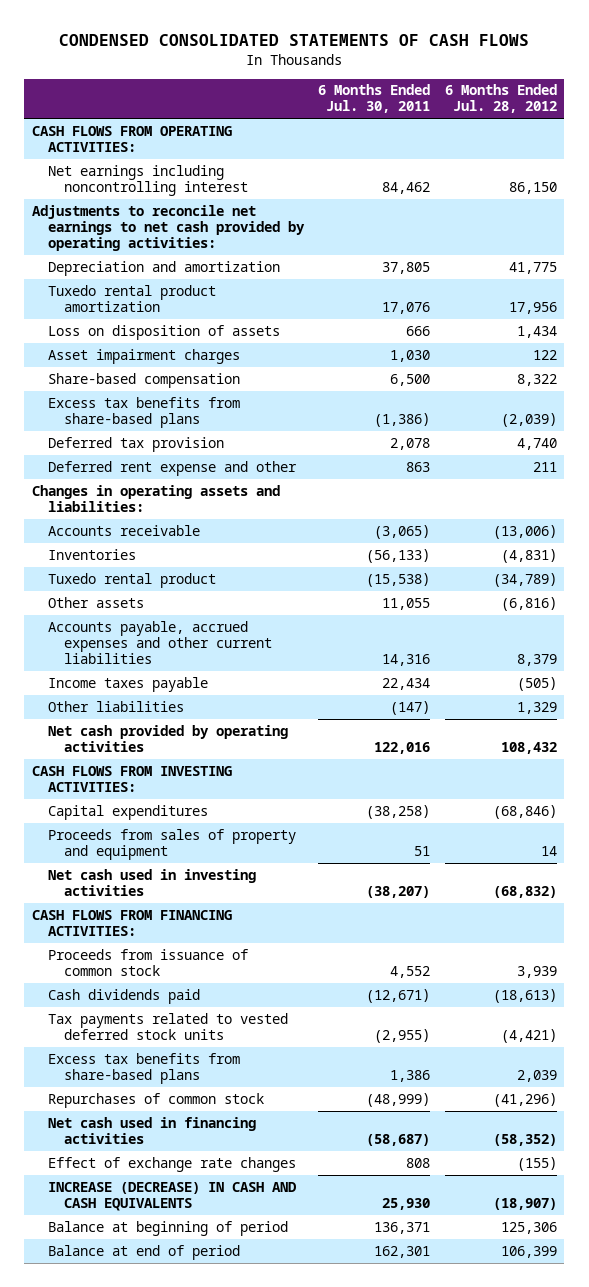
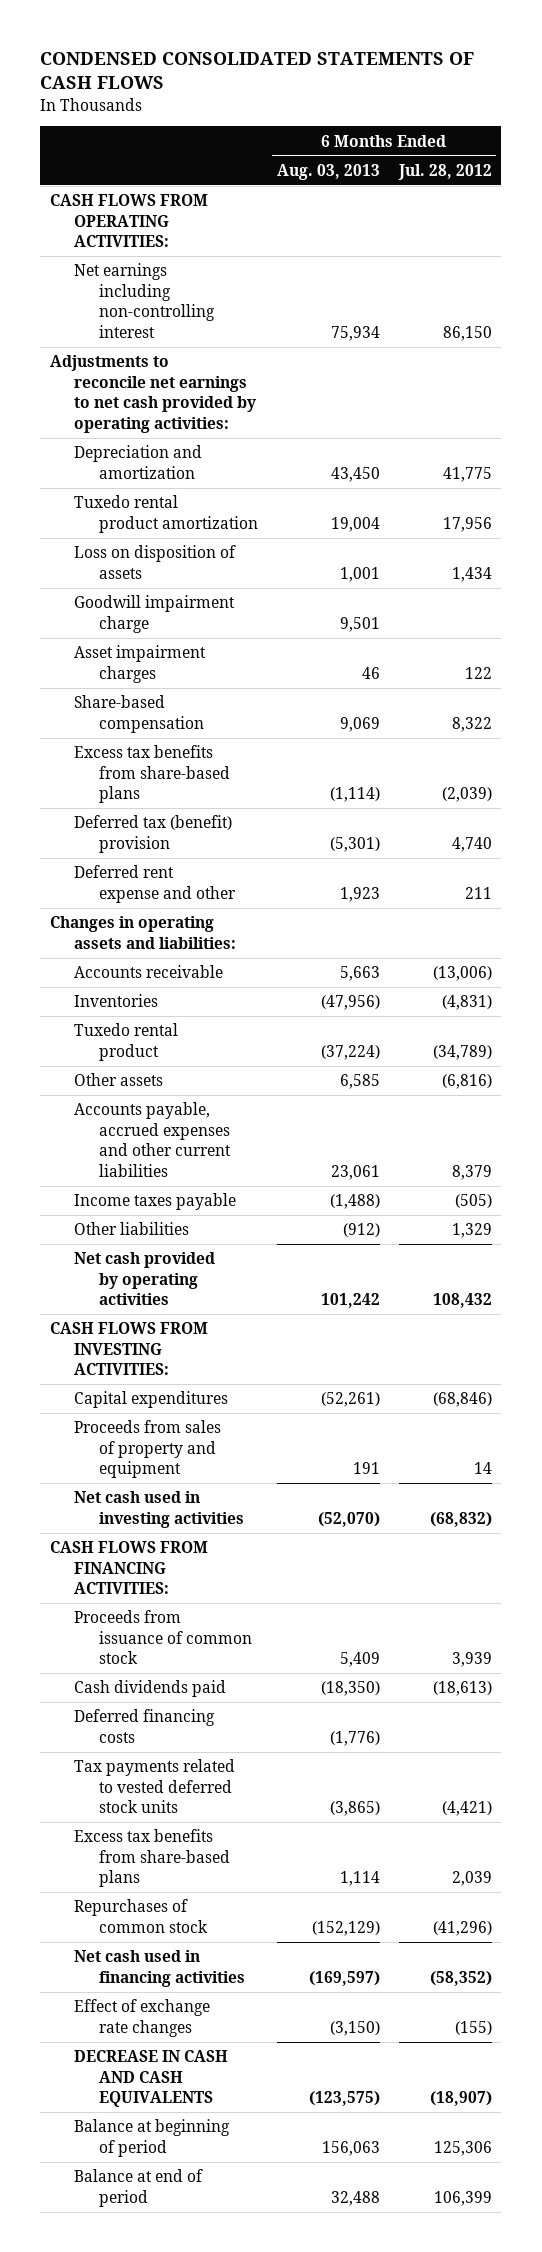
[318,84,431,114] 6 Months Ended Jul. 30, 2011 -> none
none -> [276,163,380,180] Aug. 03, 2013
[47,164,248,196] Net earnings including noncontrolling interest -> [74,263,215,338] Net earnings including non-controlling interest
none -> [74,595,236,633] Goodwill impairment charge
[47,436,224,452] Deferred tax provision -> [74,815,233,853] Deferred tax (benefit) provision
none -> [74,1709,216,1743] Deferred financing costs
[47,1181,296,1211] INCREASE (DECREASE) IN CASH AND CASH EQUIVALENTS -> [74,2050,229,2108] DECREASE IN CASH AND CASH EQUIVALENTS

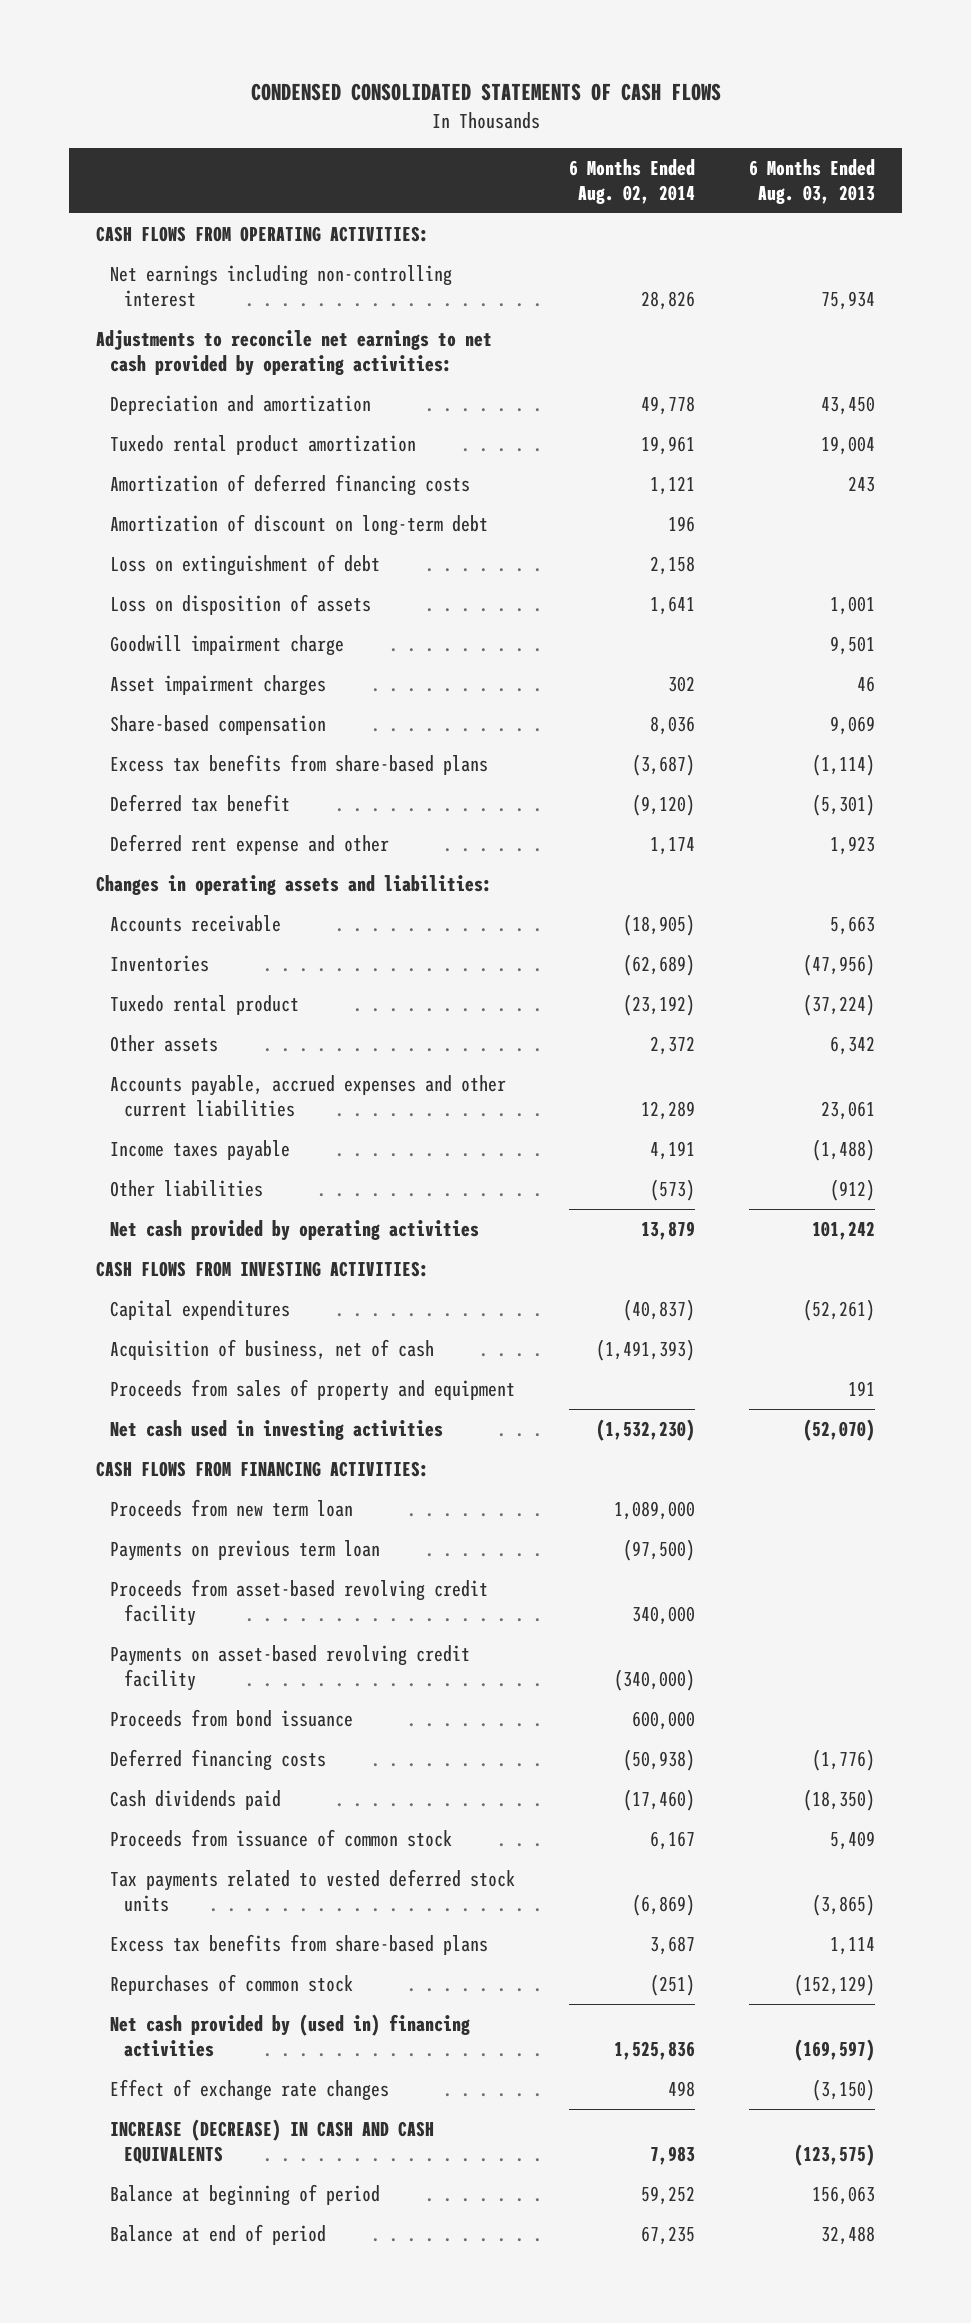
[397,163,492,180] Jul. 28, 2012 -> none
none -> [569,158,696,204] 6 Months Ended Aug. 02, 2014
none -> [110,474,471,497] Amortization of deferred financing costs
none -> [110,514,489,537] Amortization of discount on long-term debt
none -> [110,554,381,577] Loss on extinguishment of debt
[74,815,233,853] Deferred tax (benefit) provision -> [110,794,291,813] Deferred tax benefit
[339,1074,380,1090] 6,585 -> [830,1036,876,1056] 6,342
none -> [110,1339,435,1361] Acquisition of business, net of cash
none -> [110,1499,354,1518] Proceeds from new term loan
none -> [110,1540,381,1562] Payments on previous term loan
none -> [110,1579,489,1626] Proceeds from asset-based revolving credit facility
none -> [110,1645,471,1691] Payments on asset-based revolving credit facility
none -> [110,1709,354,1728] Proceeds from bond issuance
[74,1680,227,1698] Cash dividends paid -> [110,1790,282,1811] Cash dividends paid
[74,1610,252,1665] Proceeds from issuance of common stock -> [110,1829,453,1848] Proceeds from issuance of common stock
[74,1950,245,1987] Net cash used in financing activities -> [110,2014,471,2057] Net cash provided by (used in) financing activities
[74,2050,229,2108] DECREASE IN CASH AND CASH EQUIVALENTS -> [110,2119,435,2164] INCREASE (DECREASE) IN CASH AND CASH EQUIVALENTS

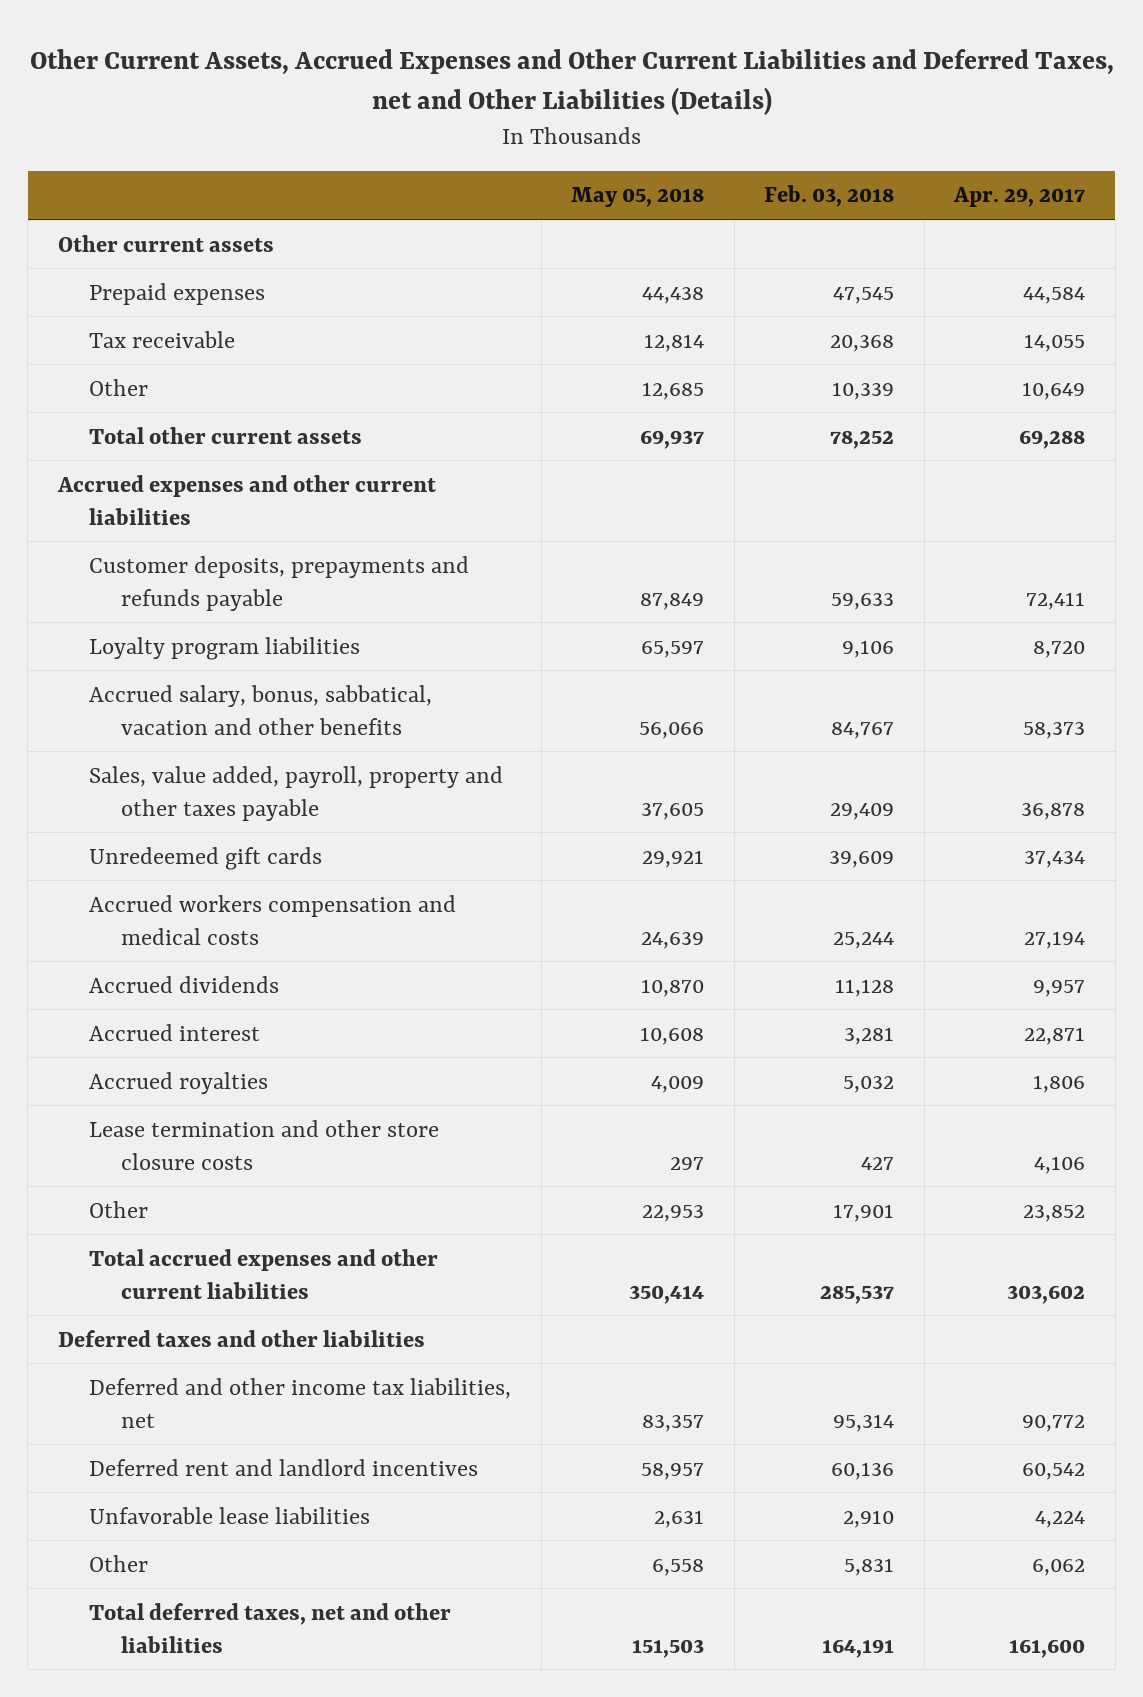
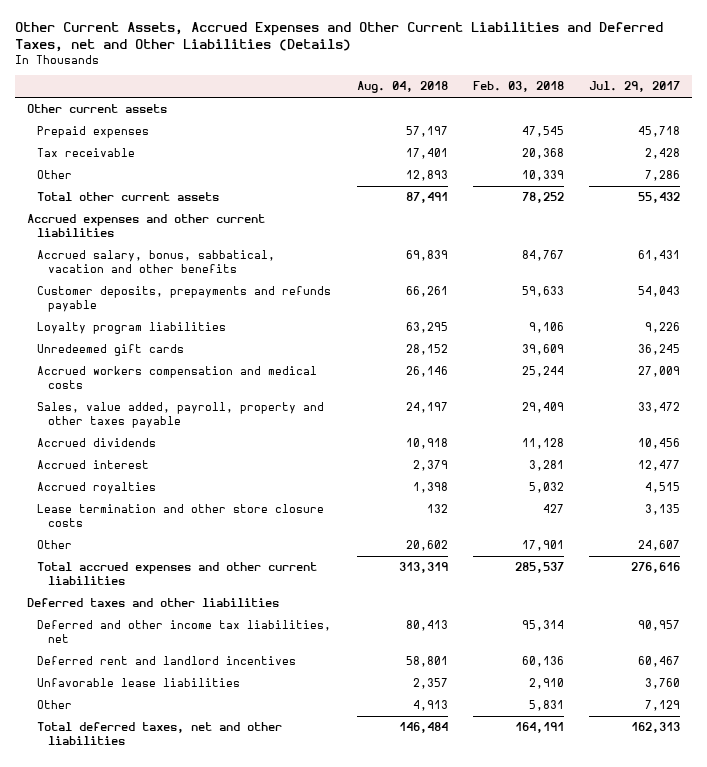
[571,187,705,208] May 05, 2018 -> none
[953,187,1086,208] Apr. 29, 2017 -> none
none -> [356,81,448,94] Aug. 04, 2018
none -> [588,81,680,93] Jul. 29, 2017
[89,684,433,735] Accrued salary, bonus, sabbatical, vacation and other benefits -> [37,250,276,273] Accrued salary, bonus, sabbatical, vacation and other benefits
[89,765,504,821] Sales, value added, payroll, property and other taxes payable -> [37,402,325,428] Sales, value added, payroll, property and other taxes payable

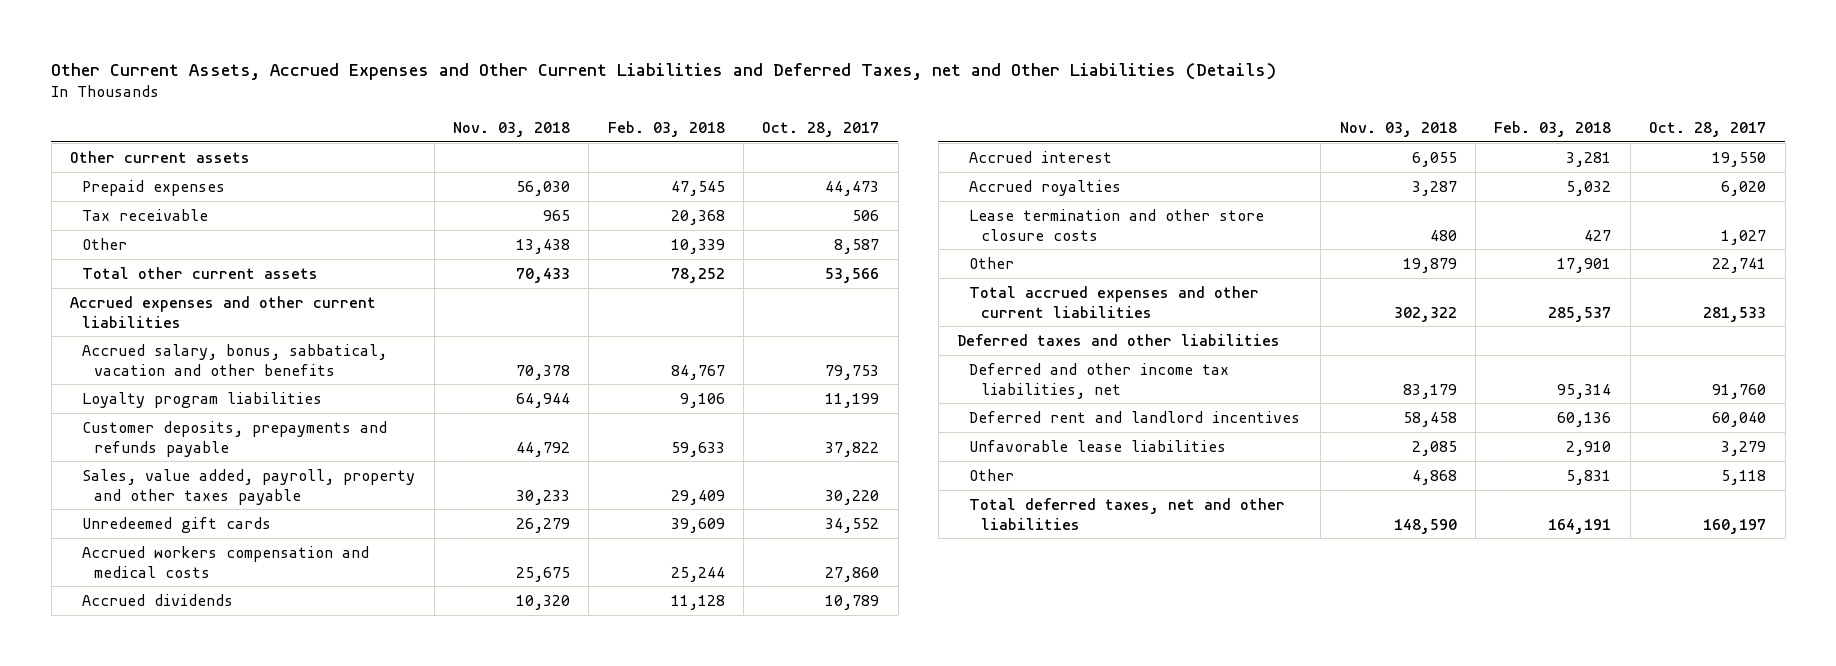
[356,81,448,94] Aug. 04, 2018 -> none
[588,81,680,93] Jul. 29, 2017 -> none
none -> [452,121,570,137] Nov. 03, 2018
none -> [762,121,880,137] Oct. 28, 2017
[37,286,332,312] Customer deposits, prepayments and refunds payable -> [82,420,388,457] Customer deposits, prepayments and refunds payable
[37,402,325,428] Sales, value added, payroll, property and other taxes payable -> [82,468,416,505] Sales, value added, payroll, property and other taxes payable

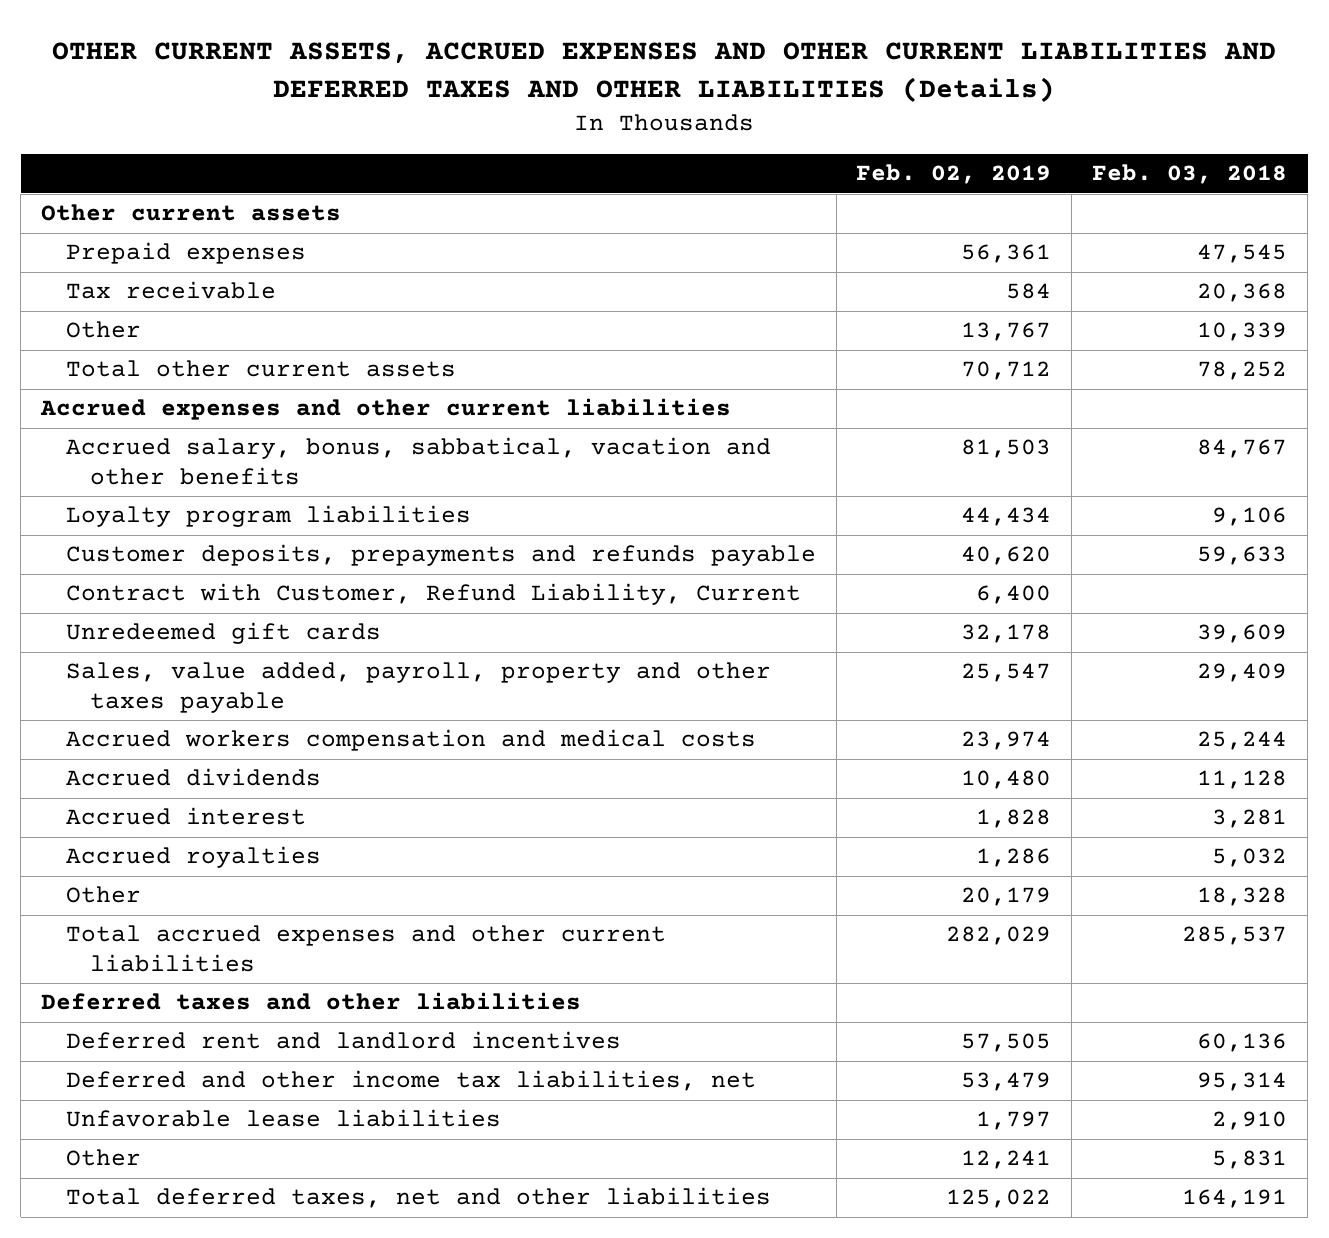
[51,62,1277,80] Other Current Assets, Accrued Expenses and Other Current Liabilities and Deferred Taxes, net and Other Liabilities (Details) -> [52,41,1277,102] OTHER CURRENT ASSETS, ACCRUED EXPENSES AND OTHER CURRENT LIABILITIES AND DEFERRED TAXES AND OTHER LIABILITIES (Details)
[452,121,570,137] Nov. 03, 2018 -> none
[762,121,880,137] Oct. 28, 2017 -> none
none -> [856,164,1052,185] Feb. 02, 2019
none -> [65,583,801,606] Contract with Customer, Refund Liability, Current
[82,468,416,505] Sales, value added, payroll, property and other taxes payable -> [65,662,771,714] Sales, value added, payroll, property and other taxes payable
[968,208,1264,241] Lease termination and other store closure costs -> none
[1557,257,1612,273] 17,901 -> [1197,887,1288,907] 18,328
[968,362,1229,399] Deferred and other income tax liabilities, net -> [65,1070,756,1092] Deferred and other income tax liabilities, net

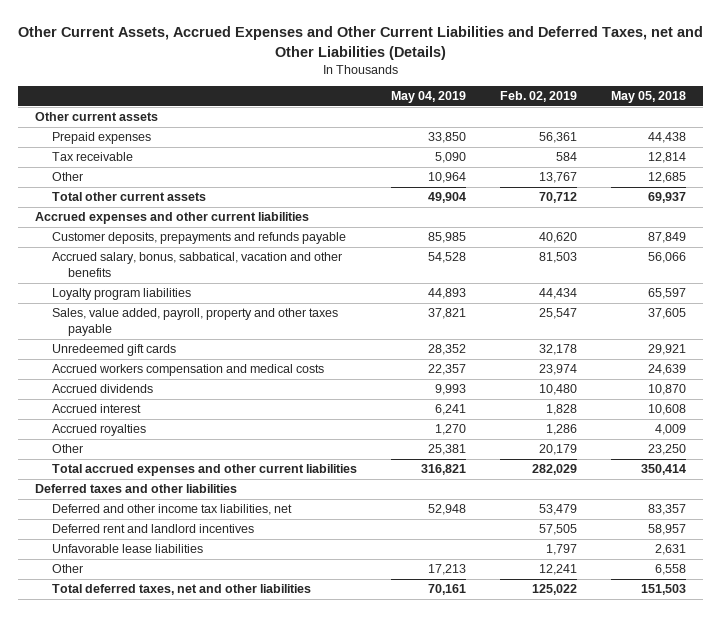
[52,41,1277,102] OTHER CURRENT ASSETS, ACCRUED EXPENSES AND OTHER CURRENT LIABILITIES AND DEFERRED TAXES AND OTHER LIABILITIES (Details) -> [17,26,703,60] Other Current Assets, Accrued Expenses and Other Current Liabilities and Deferred Taxes, net and Other Liabilities (Details)
[1092,164,1288,185] Feb. 03, 2018 -> none
none -> [390,91,466,104] May 04, 2019
none -> [611,91,687,104] May 05, 2018
[65,544,816,567] Customer deposits, prepayments and refunds payable -> [51,232,346,245] Customer deposits, prepayments and refunds payable
[65,583,801,606] Contract with Customer, Refund Liability, Current -> none
[65,622,381,645] Unredeemed gift cards -> [51,344,176,357] Unredeemed gift cards
[65,1031,621,1050] Deferred rent and landlord incentives -> [51,524,254,534] Deferred rent and landlord incentives

